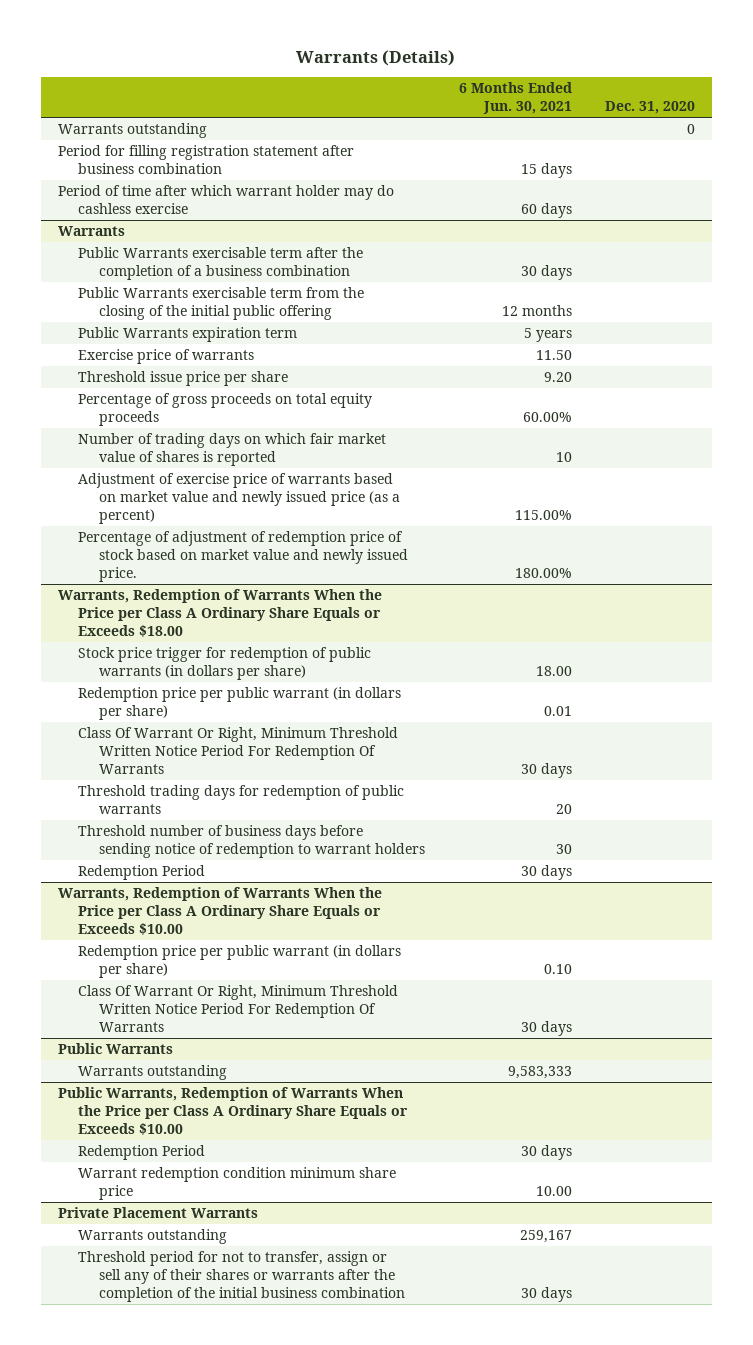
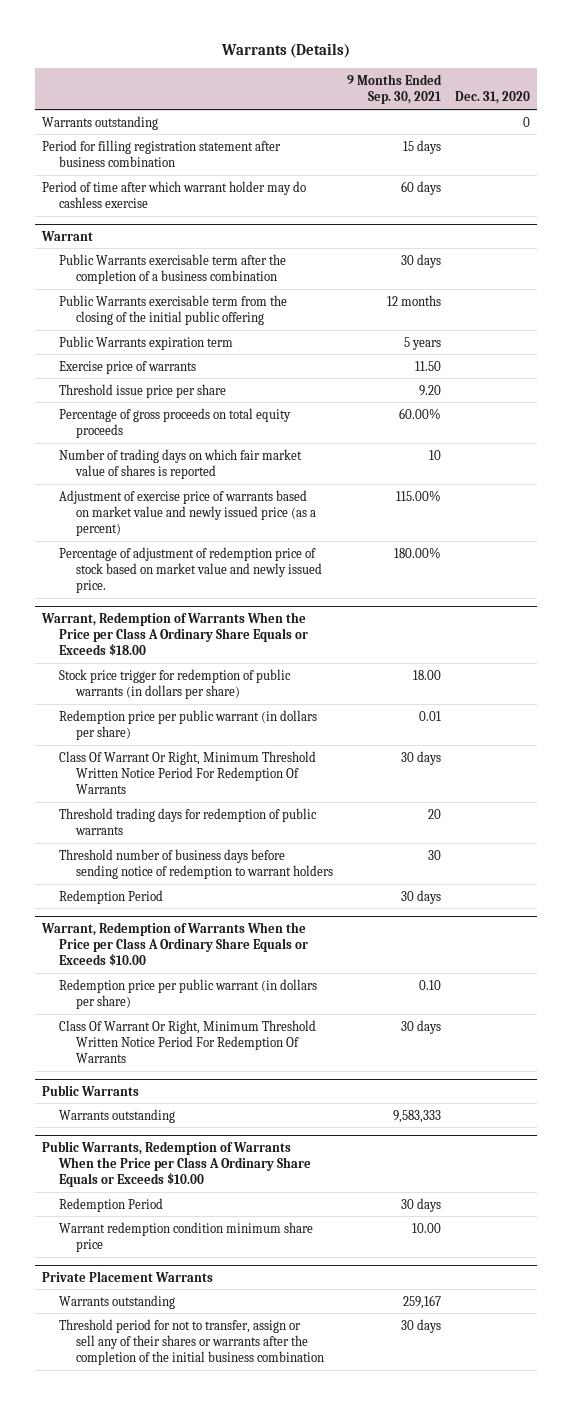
[458,82,572,115] 6 Months Ended Jun. 30, 2021 -> none
none -> [346,74,442,105] 9 Months Ended Sep. 30, 2021
[57,226,125,237] Warrants -> [41,230,94,241] Warrant
[57,589,382,638] Warrants, Redemption of Warrants When the Price per Class A Ordinary Share Equals or Exceeds $18.00 -> [41,611,309,656] Warrant, Redemption of Warrants When the Price per Class A Ordinary Share Equals or Exceeds $18.00
[57,887,382,936] Warrants, Redemption of Warrants When the Price per Class A Ordinary Share Equals or Exceeds $10.00 -> [41,921,309,966] Warrant, Redemption of Warrants When the Price per Class A Ordinary Share Equals or Exceeds $10.00

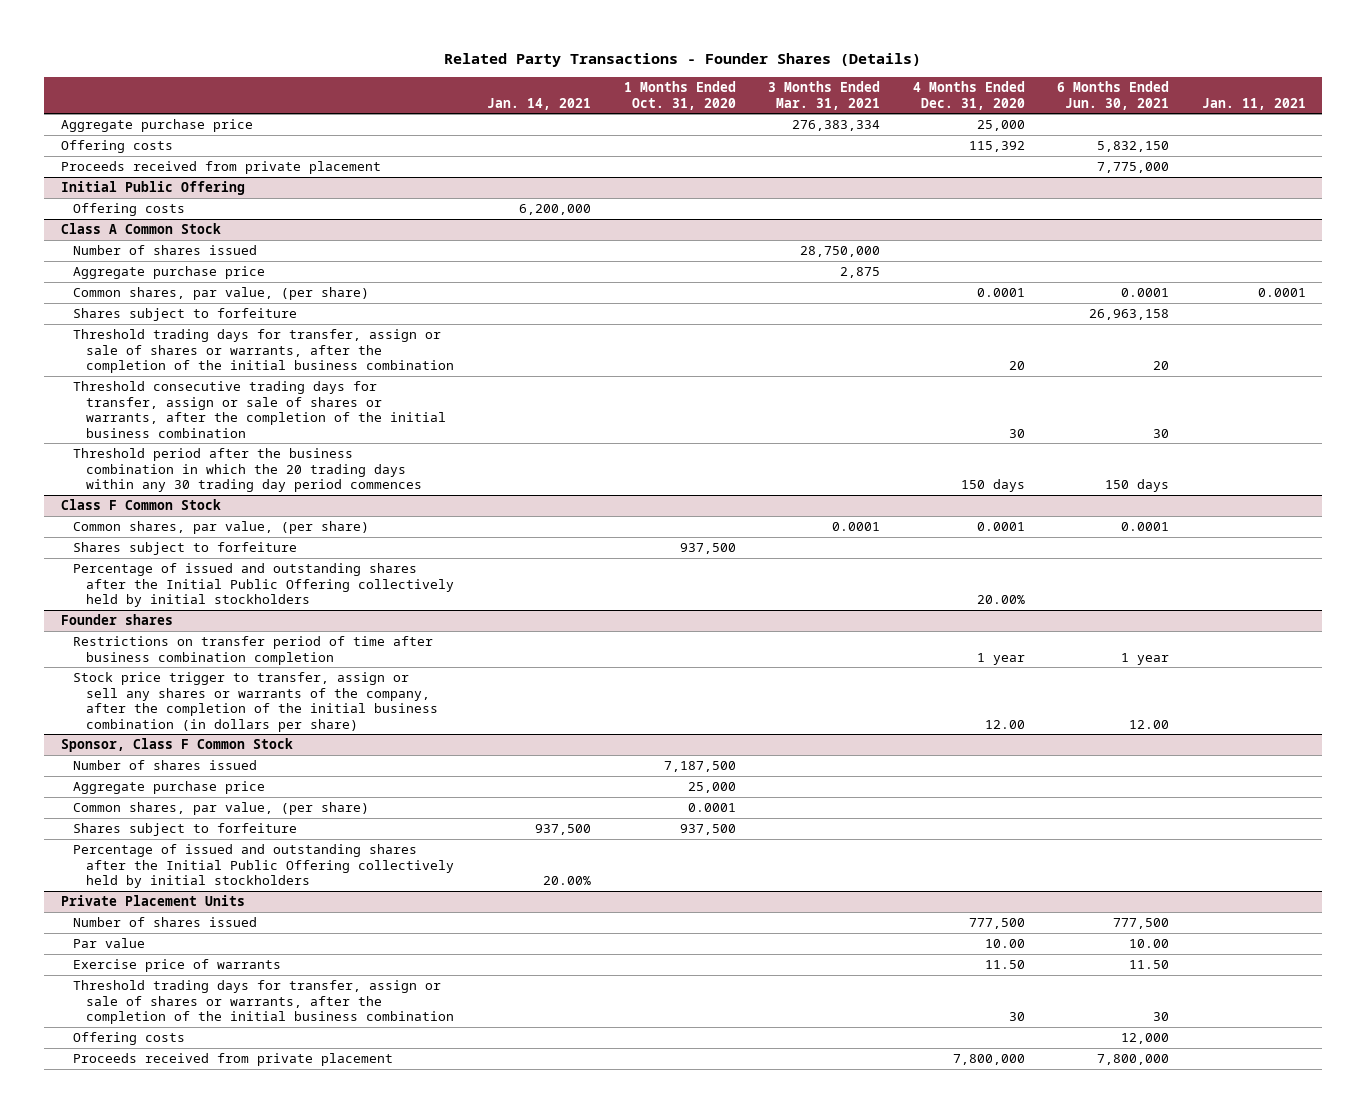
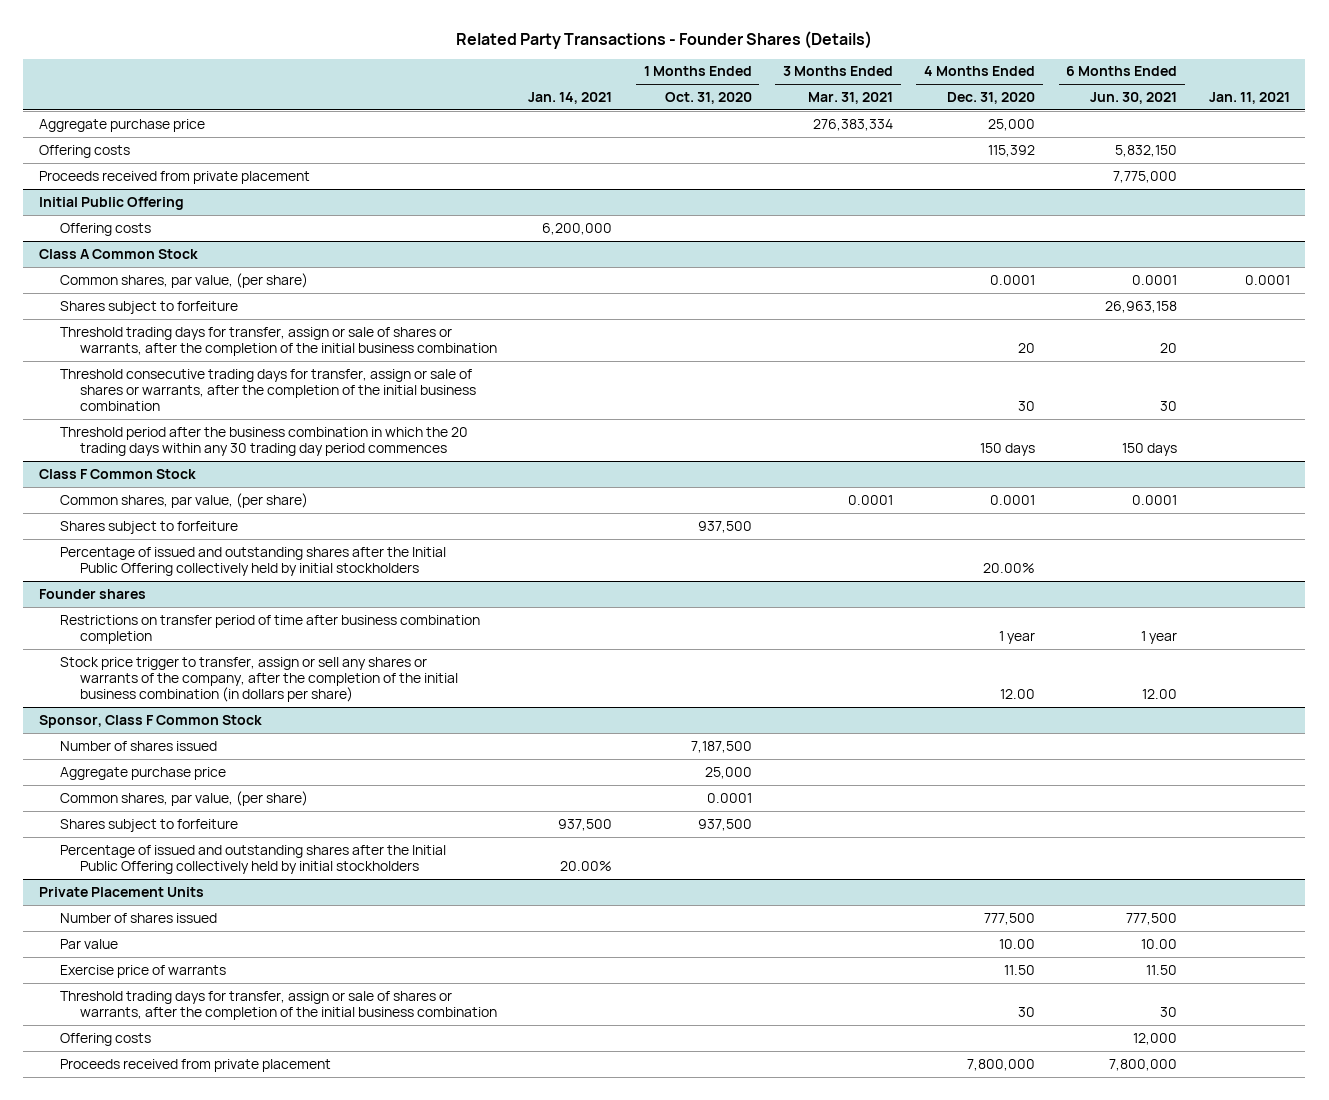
[73,244,258,255] Number of shares issued -> none
[73,265,266,279] Aggregate purchase price -> none

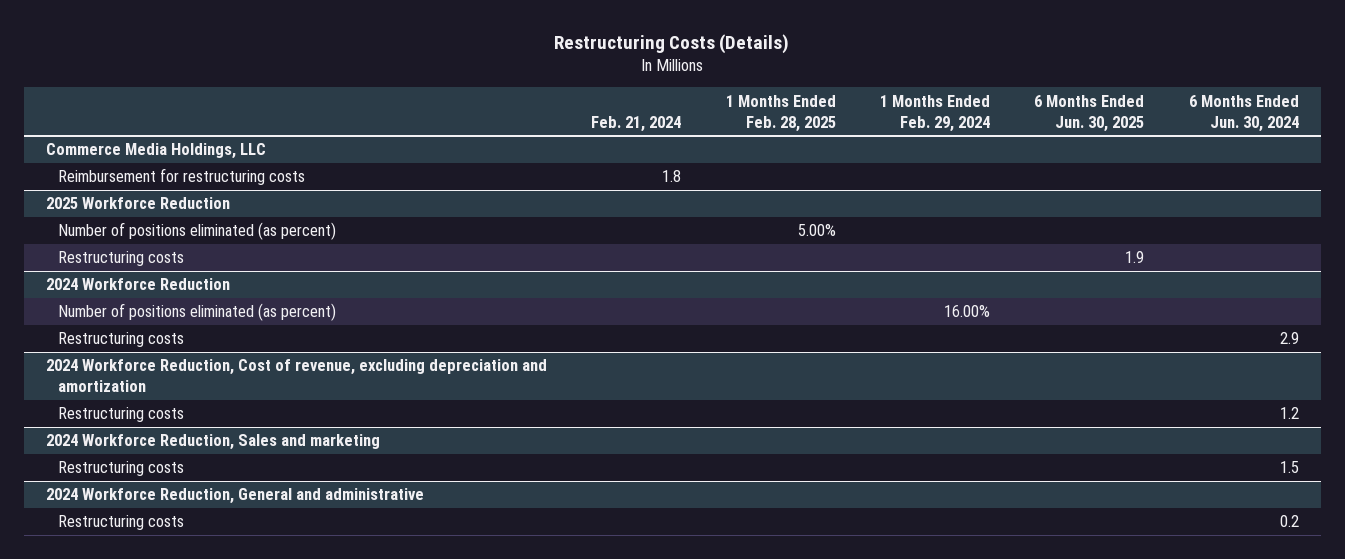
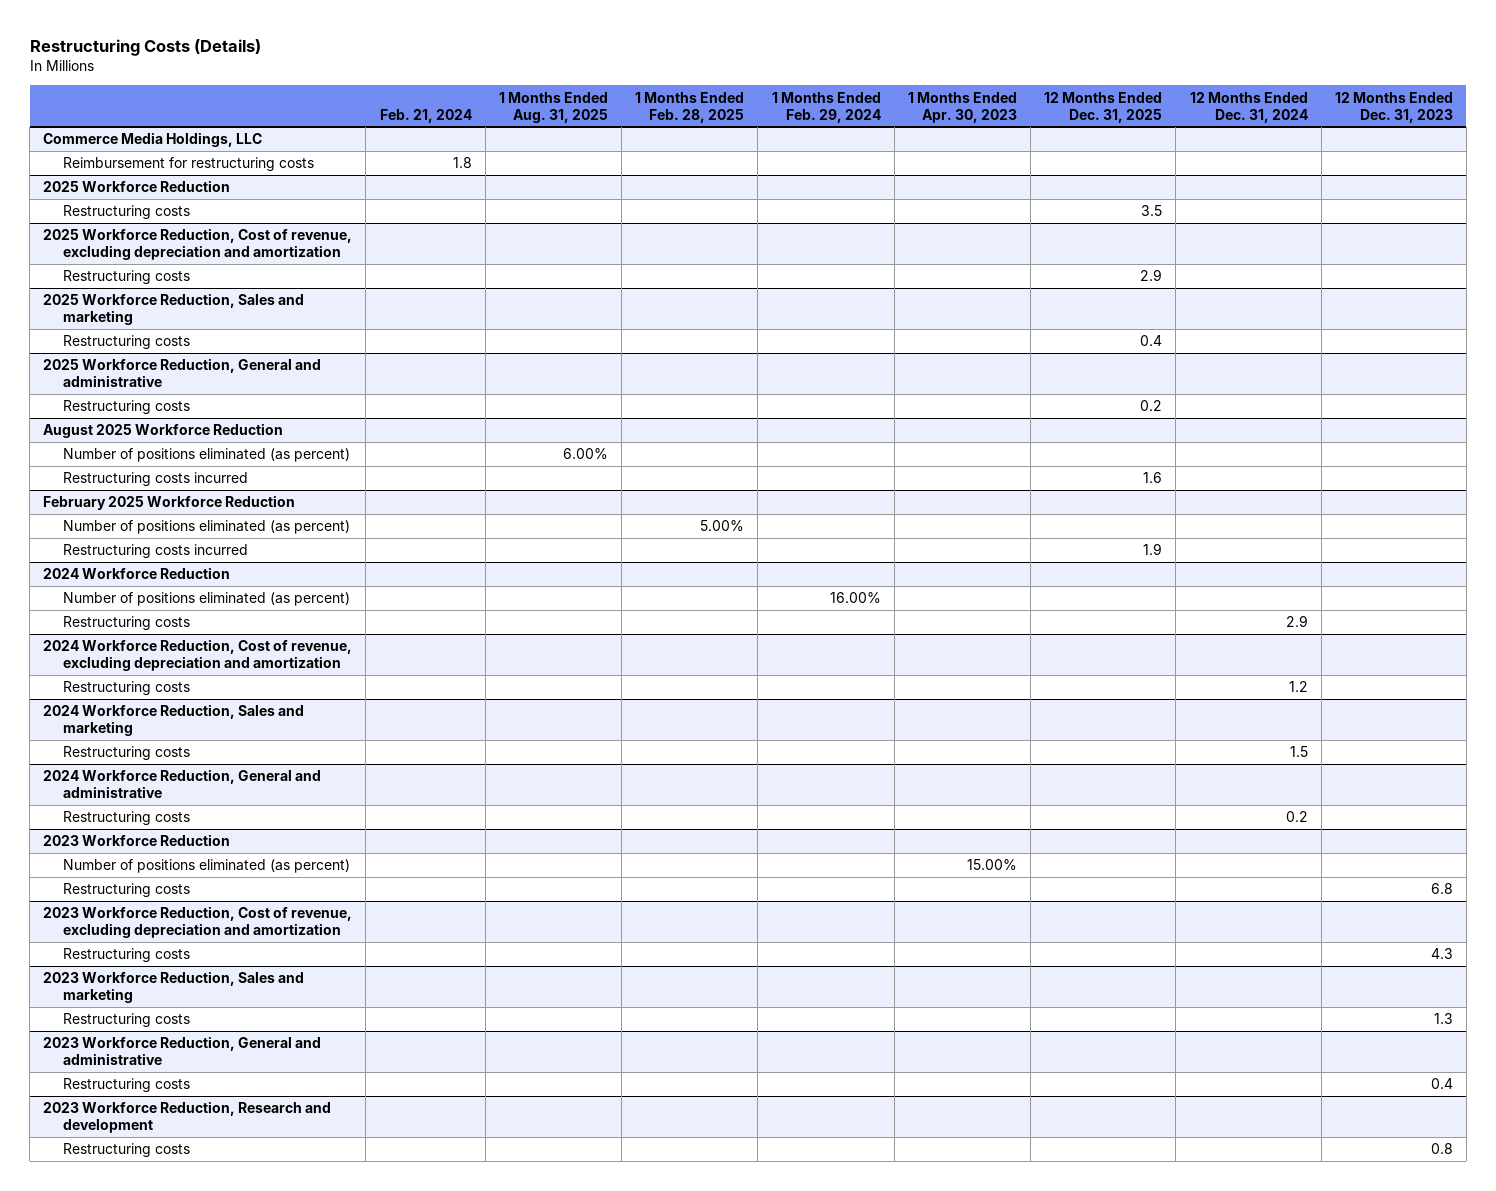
[1034,94,1145,132] 6 Months Ended Jun. 30, 2025 -> none
[1188,94,1299,132] 6 Months Ended Jun. 30, 2024 -> none
none -> [498,91,608,123] 1 Months Ended Aug. 31, 2025
none -> [907,91,1017,123] 1 Months Ended Apr. 30, 2023
none -> [1044,91,1163,123] 12 Months Ended Dec. 31, 2025
none -> [1189,91,1308,123] 12 Months Ended Dec. 31, 2024
none -> [1334,91,1453,123] 12 Months Ended Dec. 31, 2023
[58,222,337,241] Number of positions eliminated (as percent) -> none
none -> [43,228,353,261] 2025 Workforce Reduction, Cost of revenue, excluding depreciation and amortization
none -> [63,270,191,285] Restructuring costs
none -> [43,293,305,326] 2025 Workforce Reduction, Sales and marketing
none -> [63,335,191,350] Restructuring costs
none -> [43,358,322,388] 2025 Workforce Reduction, General and administrative
none -> [63,400,191,415] Restructuring costs
none -> [43,423,284,439] August 2025 Workforce Reduction
none -> [63,448,351,463] Number of positions eliminated (as percent)
none -> [63,472,249,487] Restructuring costs incurred
none -> [43,495,296,511] February 2025 Workforce Reduction
none -> [63,520,351,535] Number of positions eliminated (as percent)
none -> [63,544,249,559] Restructuring costs incurred
none -> [43,834,231,847] 2023 Workforce Reduction
none -> [63,859,351,874] Number of positions eliminated (as percent)
none -> [63,883,191,898] Restructuring costs
none -> [43,906,353,939] 2023 Workforce Reduction, Cost of revenue, excluding depreciation and amortization
none -> [63,948,191,963] Restructuring costs
none -> [43,971,305,1004] 2023 Workforce Reduction, Sales and marketing
none -> [63,1013,191,1028] Restructuring costs
none -> [43,1036,322,1066] 2023 Workforce Reduction, General and administrative
none -> [63,1078,191,1093] Restructuring costs
none -> [43,1101,332,1134] 2023 Workforce Reduction, Research and development
none -> [63,1143,191,1158] Restructuring costs

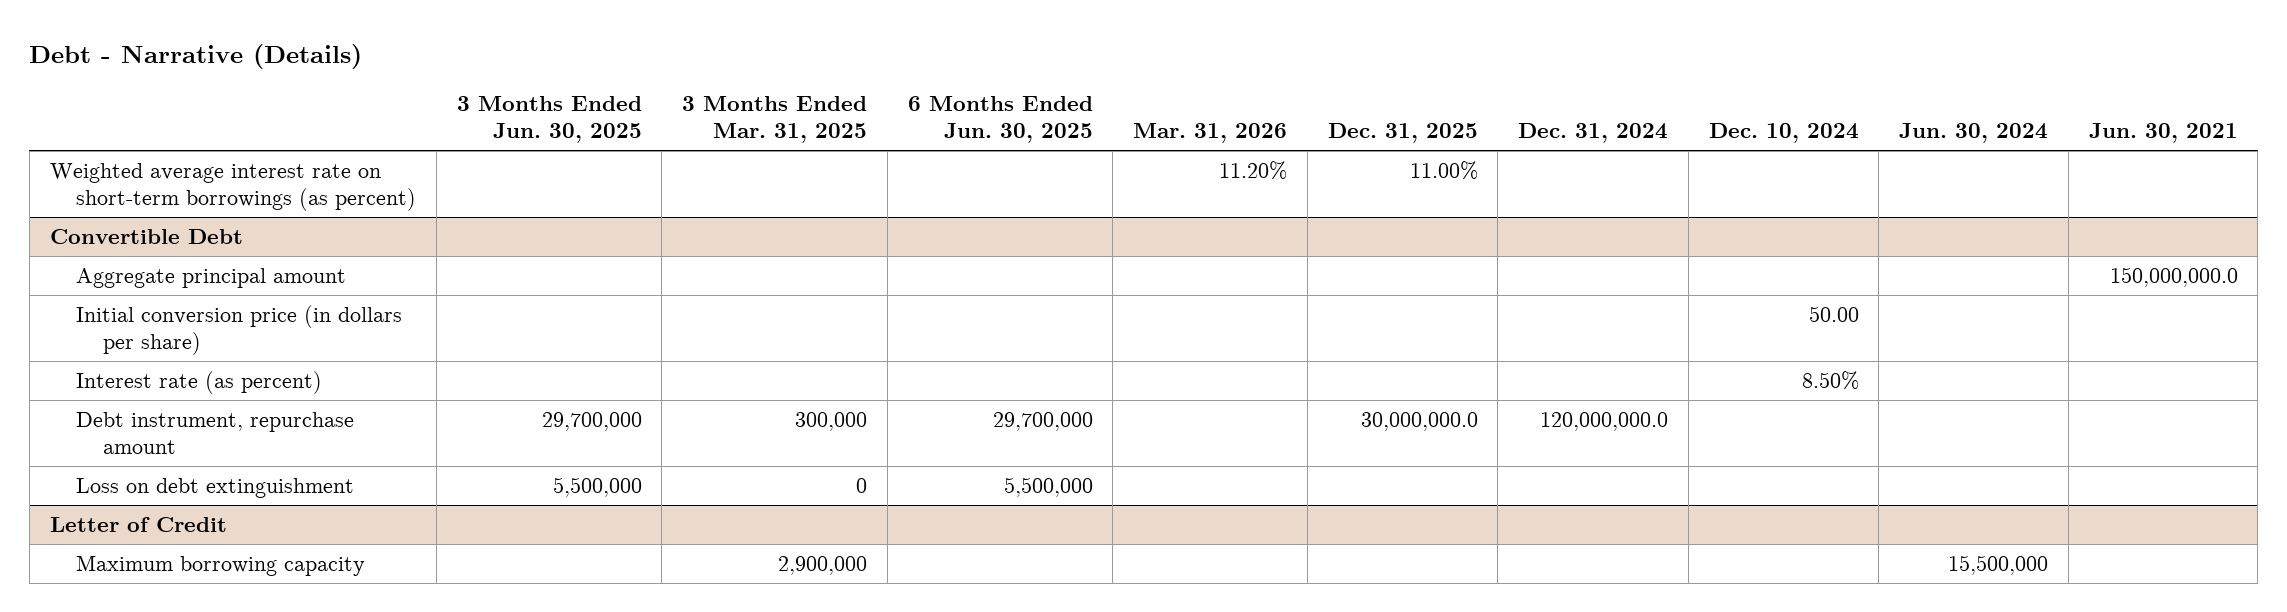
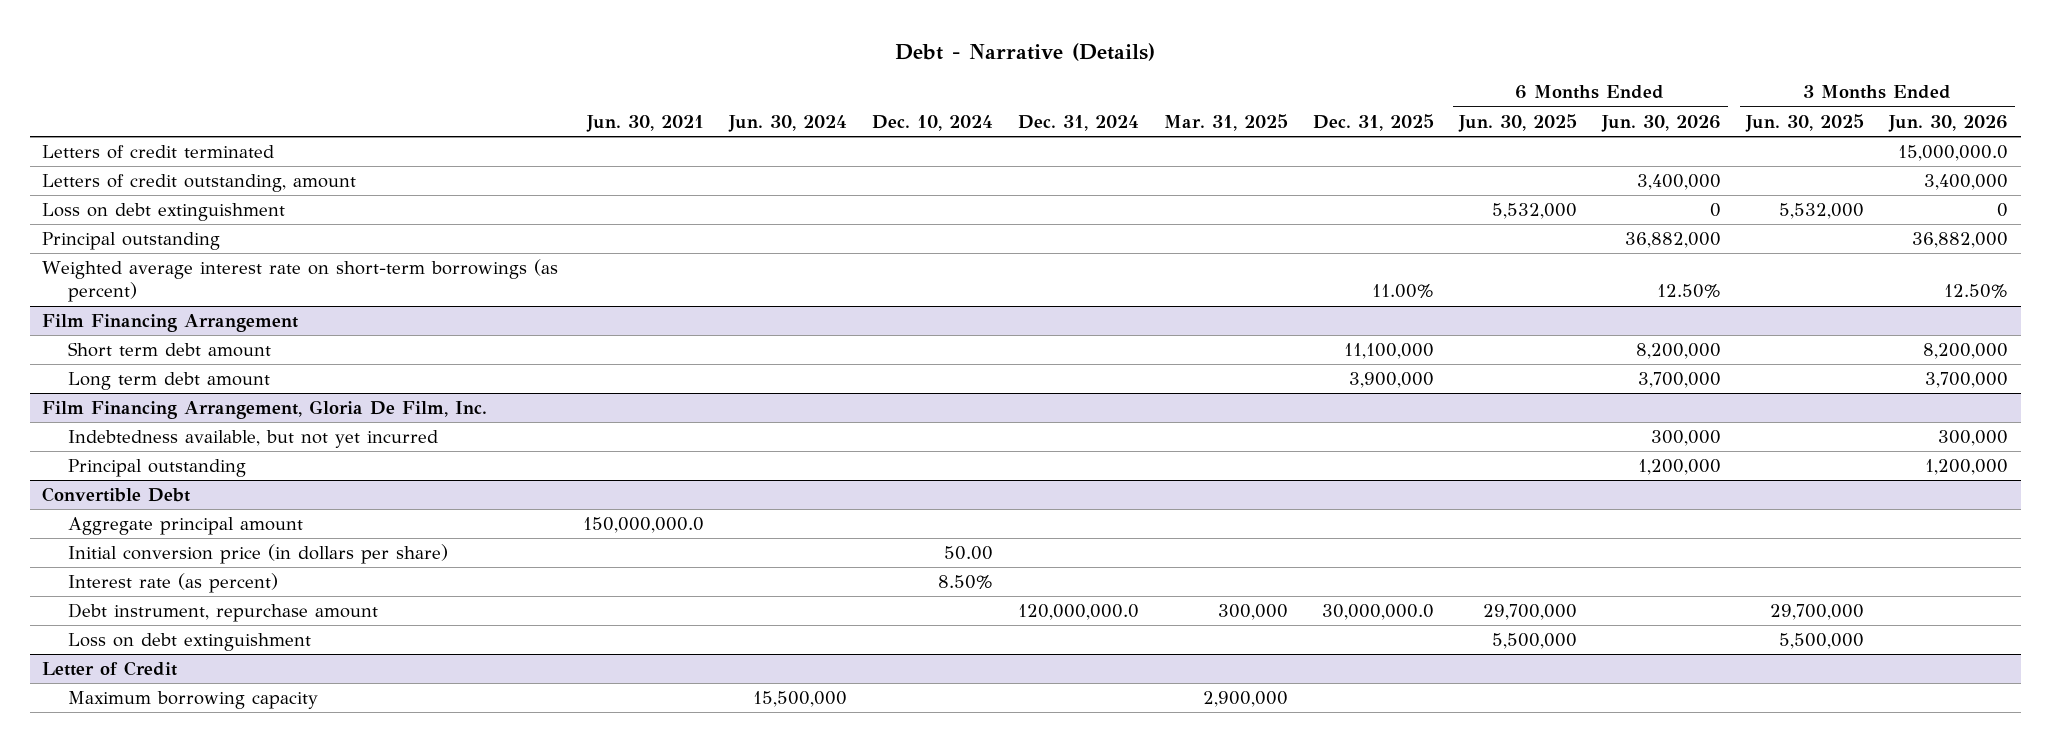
[682,95,868,144] 3 Months Ended Mar. 31, 2025 -> none
[1133,123,1288,144] Mar. 31, 2026 -> none
none -> [1164,113,1289,131] Mar. 31, 2025
none -> [1601,114,1722,132] Jun. 30, 2026
none -> [1888,114,2009,132] Jun. 30, 2026
none -> [42,145,275,160] Letters of credit terminated
none -> [42,174,357,193] Letters of credit outstanding, amount
none -> [42,203,286,222] Loss on debt extinguishment
none -> [42,232,221,251] Principal outstanding
none -> [42,314,299,333] Film Financing Arrangement
none -> [68,342,272,358] Short term debt amount
none -> [68,372,271,391] Long term debt amount
none -> [42,400,488,420] Film Financing Arrangement, Gloria De Film, Inc.
none -> [68,430,439,449] Indebtedness available, but not yet incurred
none -> [68,459,247,478] Principal outstanding

